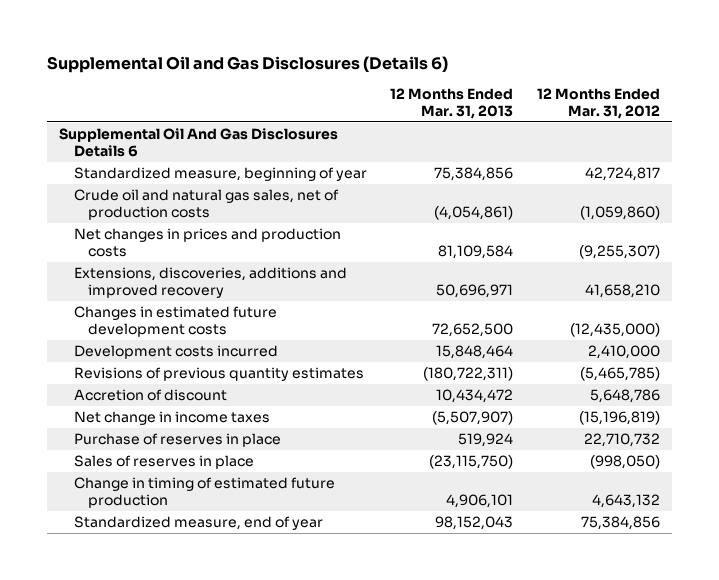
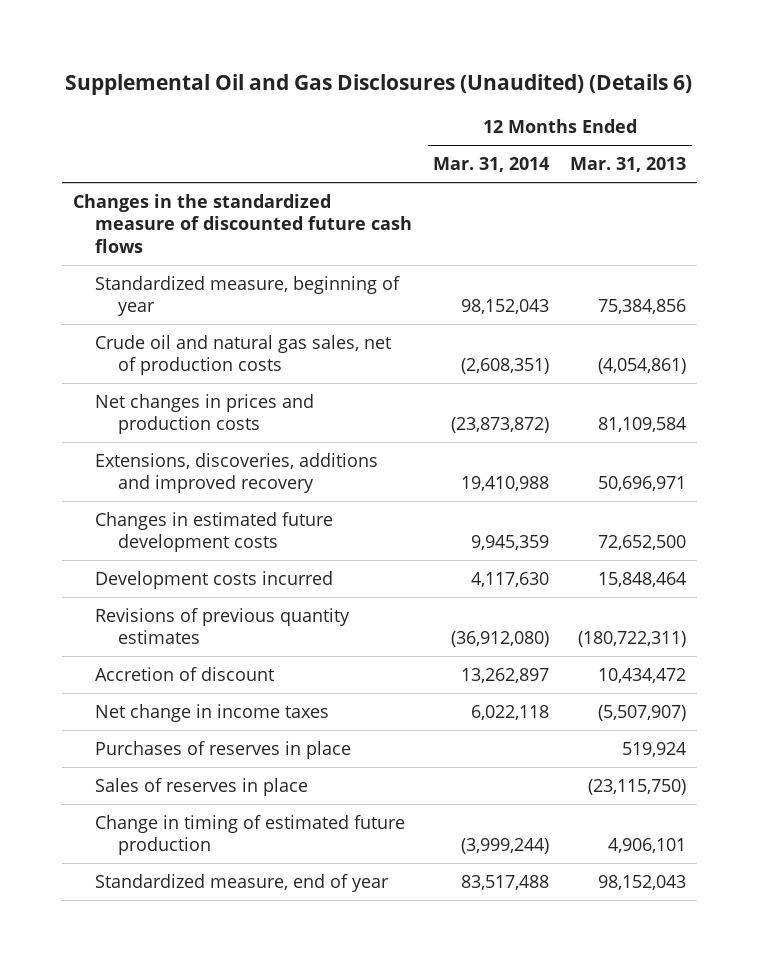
[47,55,449,73] Supplemental Oil and Gas Disclosures (Details 6) -> [65,74,693,96] Supplemental Oil and Gas Disclosures (Unaudited) (Details 6)
[537,87,661,119] 12 Months Ended Mar. 31, 2012 -> none
none -> [433,157,550,173] Mar. 31, 2014
[59,128,339,158] Supplemental Oil And Gas Disclosures Details 6 -> none
none -> [72,193,413,253] Changes in the standardized measure of discounted future cash flows
[73,433,281,448] Purchase of reserves in place -> [95,740,352,759] Purchases of reserves in place

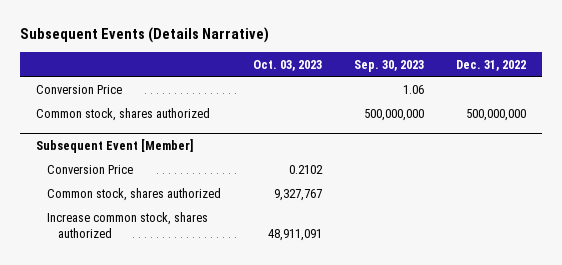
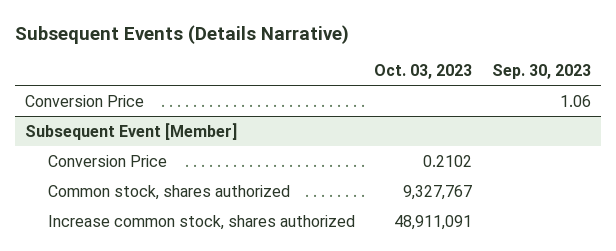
[455,59,526,71] Dec. 31, 2022 -> none
[35,107,210,121] Common stock, shares authorized -> none

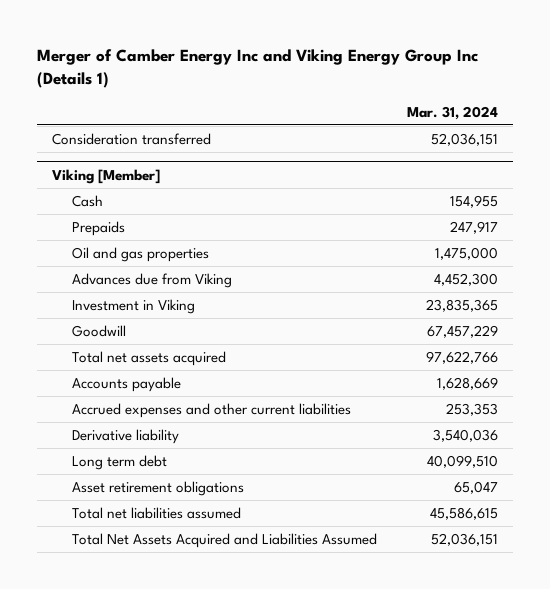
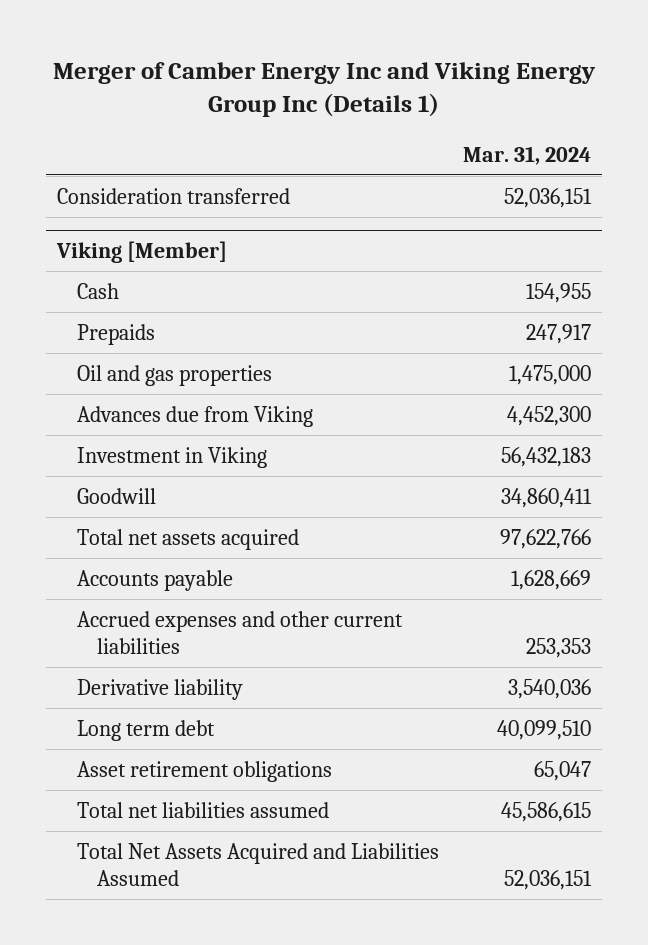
[425,298,498,312] 23,835,365 -> [500,446,591,467] 56,432,183
[426,324,498,338] 67,457,229 -> [500,487,592,508] 34,860,411

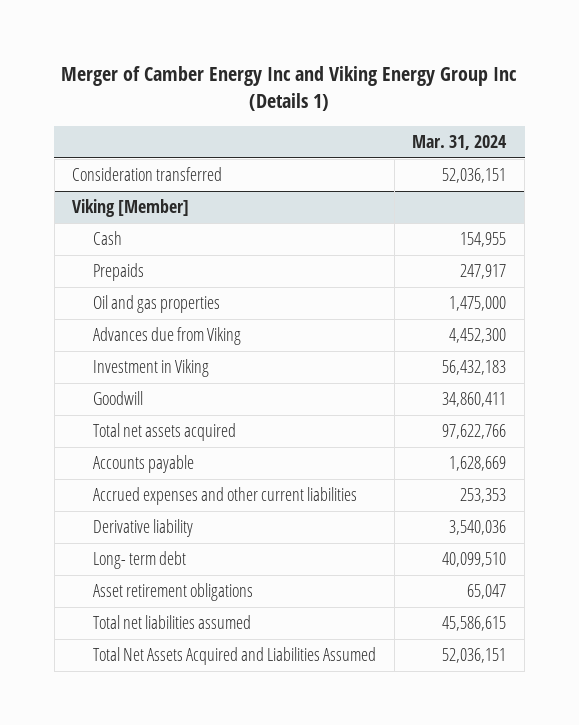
[77,719,216,741] Long term debt -> [93,551,187,570] Long- term debt

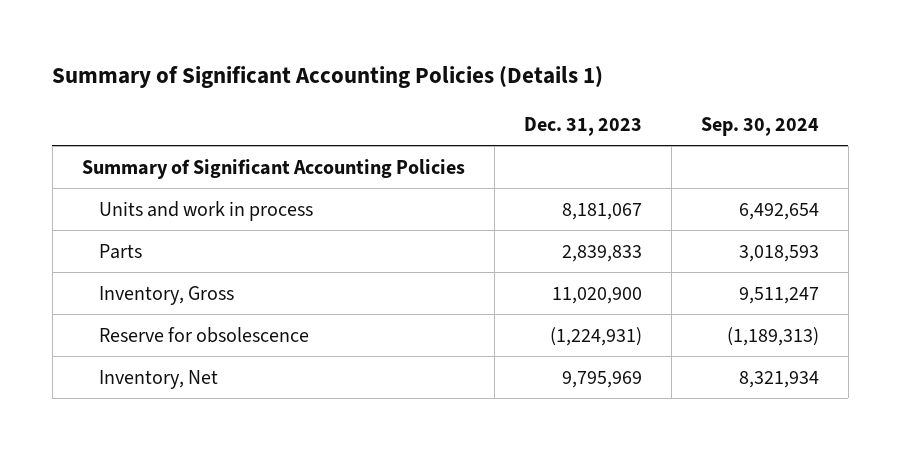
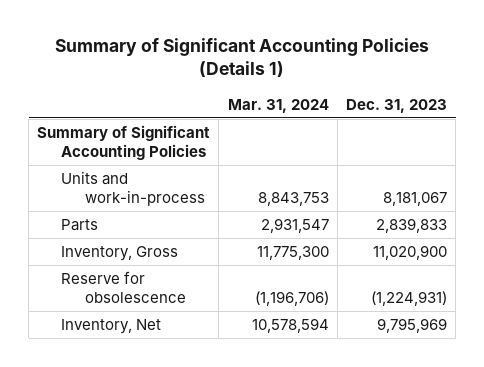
[700,117,819,137] Sep. 30, 2024 -> none
none -> [227,98,329,113] Mar. 31, 2024
[99,200,314,221] Units and work in process -> [61,171,205,206] Units and work-in-process

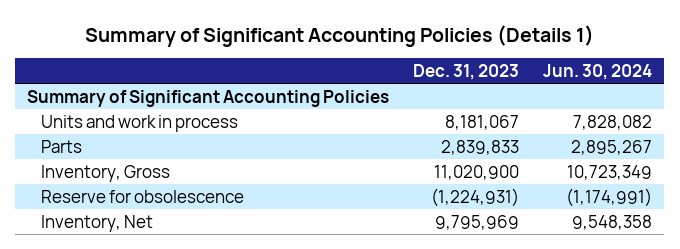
[227,98,329,113] Mar. 31, 2024 -> none
none -> [543,63,653,80] Jun. 30, 2024
[61,171,205,206] Units and work-in-process -> [41,114,239,132] Units and work in process

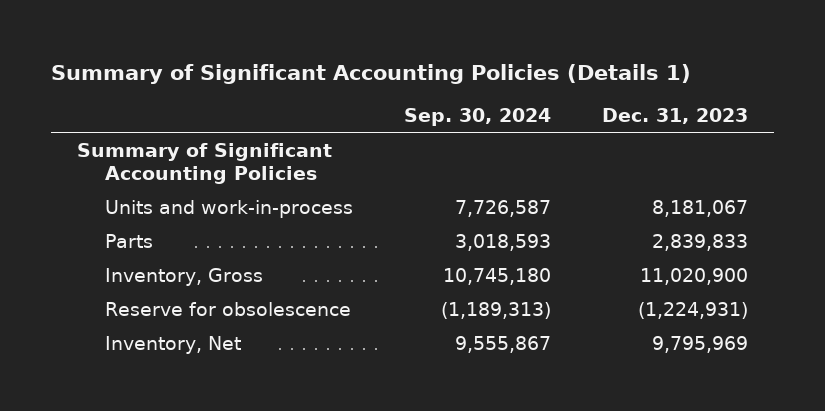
[543,63,653,80] Jun. 30, 2024 -> none
none -> [404,107,552,126] Sep. 30, 2024
[41,114,239,132] Units and work in process -> [105,199,354,218] Units and work-in-process

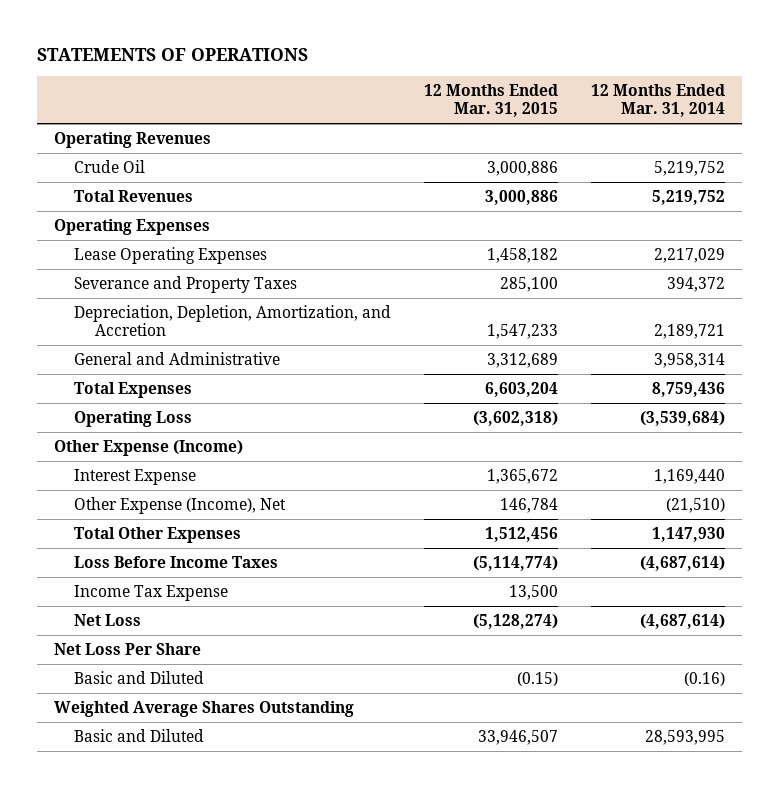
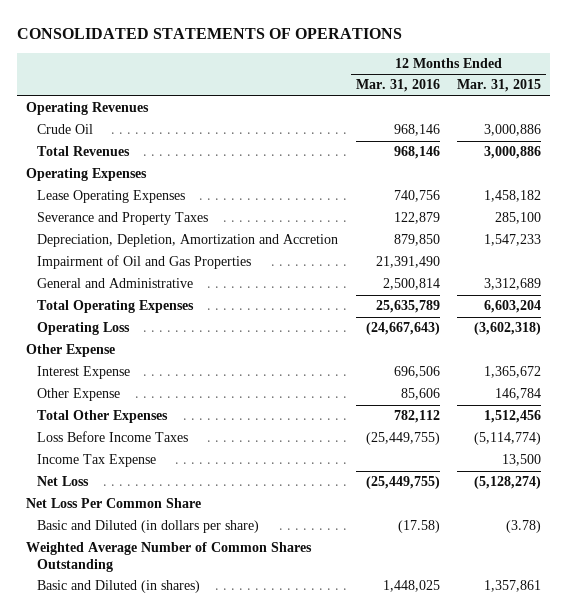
[37,48,309,62] STATEMENTS OF OPERATIONS -> [16,27,402,39] CONSOLIDATED STATEMENTS OF OPERATIONS
[591,84,726,118] 12 Months Ended Mar. 31, 2014 -> none
none -> [355,79,440,93] Mar. 31, 2016
[74,304,392,336] Depreciation, Depletion, Amortization, and Accretion -> [37,234,339,248] Depreciation, Depletion, Amortization and Accretion
none -> [37,255,252,270] Impairment of Oil and Gas Properties
[74,381,193,398] Total Expenses -> [37,300,195,314] Total Operating Expenses
[53,439,243,456] Other Expense (Income) -> [25,344,115,358] Other Expense
[74,496,287,514] Other Expense (Income), Net -> [37,388,121,402] Other Expense
[53,642,201,655] Net Loss Per Share -> [25,498,201,509] Net Loss Per Common Share
[74,670,205,684] Basic and Diluted -> [37,520,260,534] Basic and Diluted (in dollars per share)
[517,671,559,686] (0.15) -> [506,520,542,534] (3.78)
[53,700,354,717] Weighted Average Shares Outstanding -> [25,542,312,572] Weighted Average Number of Common Shares Outstanding
[74,728,205,742] Basic and Diluted -> [37,580,201,594] Basic and Diluted (in shares)
[478,729,559,745] 33,946,507 -> [484,580,542,593] 1,357,861

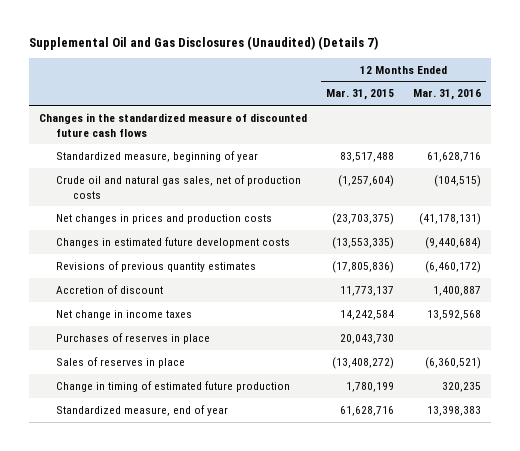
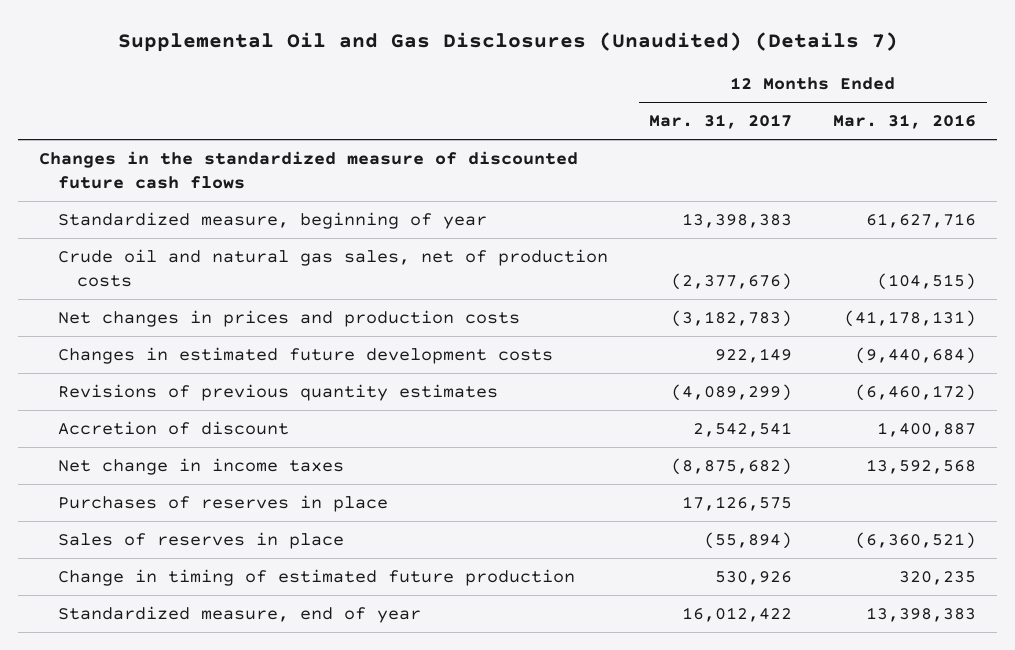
[326,89,395,101] Mar. 31, 2015 -> none
none -> [649,114,793,130] Mar. 31, 2017
[427,151,482,162] 61,628,716 -> [866,212,977,228] 61,627,716

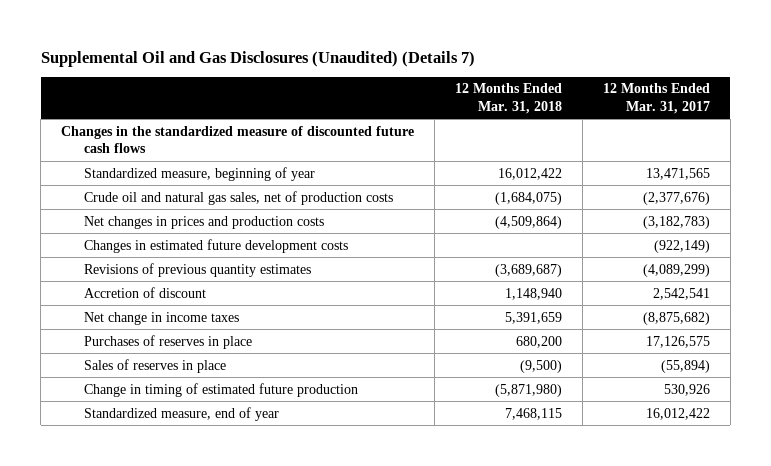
[833,114,977,130] Mar. 31, 2016 -> none
none -> [454,83,562,115] 12 Months Ended Mar. 31, 2018
[682,212,793,228] 13,398,383 -> [645,167,710,180] 13,471,565
[715,347,793,363] 922,149 -> [653,239,710,253] (922,149)

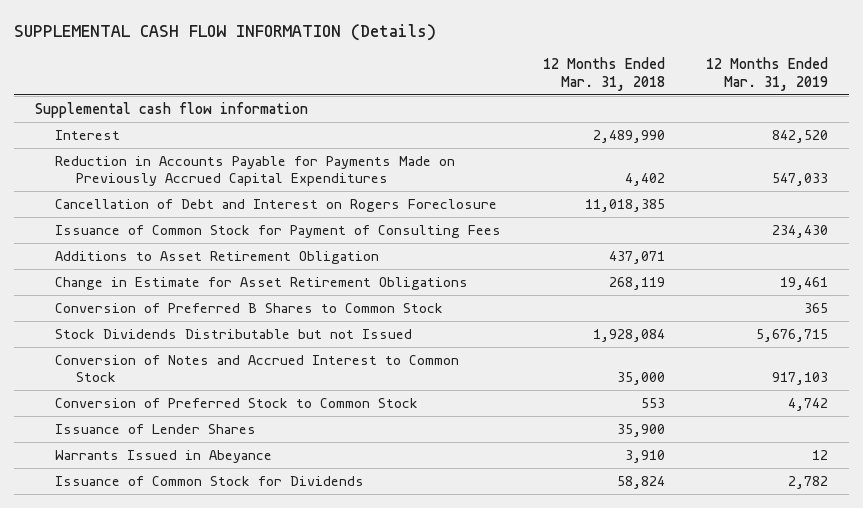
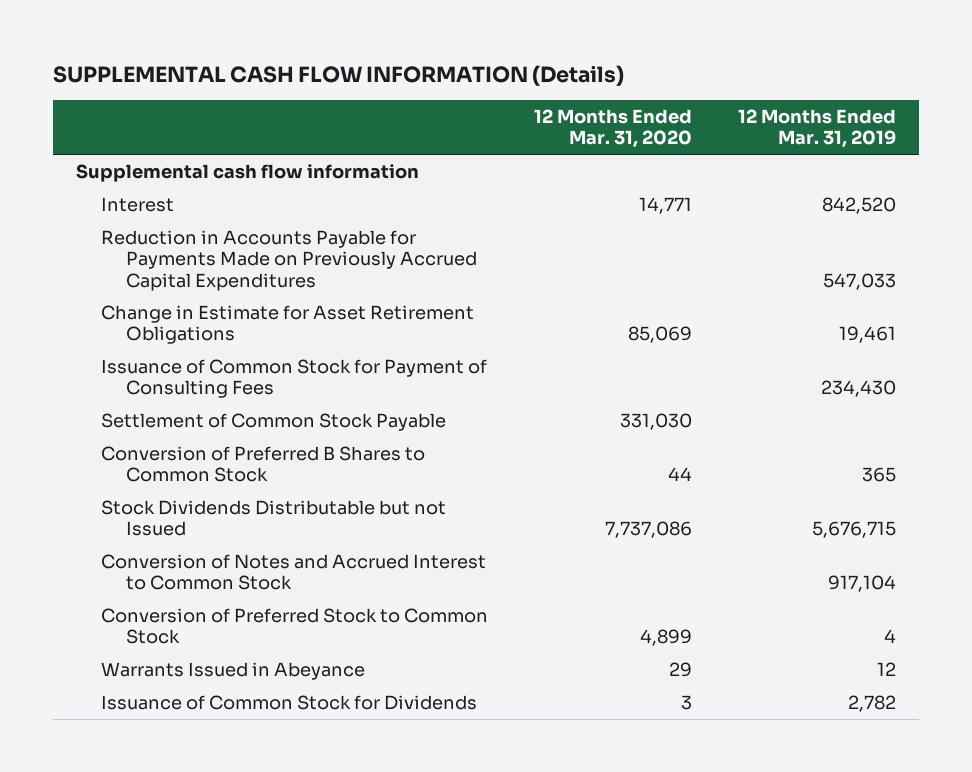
[542,57,665,91] 12 Months Ended Mar. 31, 2018 -> none
none -> [533,108,692,149] 12 Months Ended Mar. 31, 2020
[55,198,498,212] Cancellation of Debt and Interest on Rogers Foreclosure -> none
[55,250,380,264] Additions to Asset Retirement Obligation -> none
[55,224,502,238] Issuance of Common Stock for Payment of Consulting Fees -> [101,359,488,399] Issuance of Common Stock for Payment of Consulting Fees
none -> [101,413,447,432] Settlement of Common Stock Payable
[55,423,257,434] Issuance of Lender Shares -> none
[772,372,829,386] 917,103 -> [827,575,896,593] 917,104
[788,397,829,411] 4,742 -> [883,629,896,644] 4

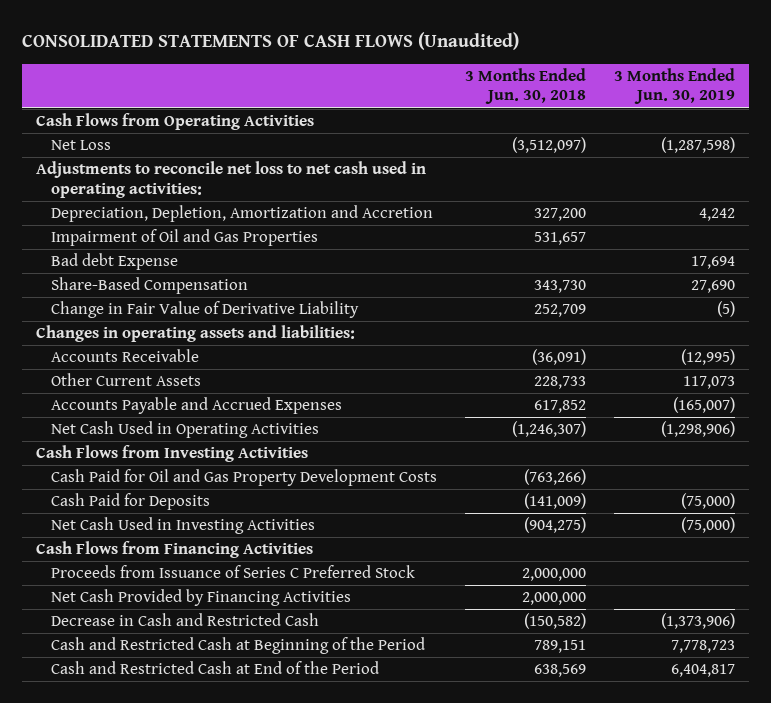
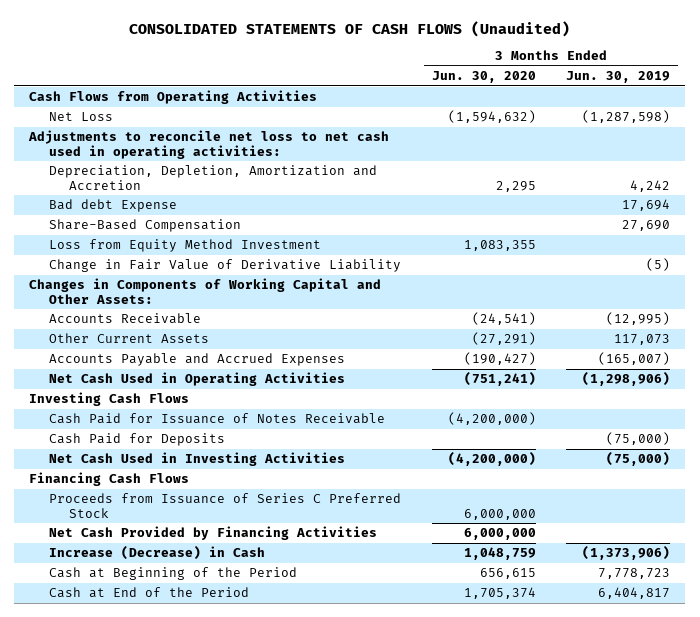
[465,67,587,105] 3 Months Ended Jun. 30, 2018 -> none
none -> [431,71,536,84] Jun. 30, 2020
[51,229,319,247] Impairment of Oil and Gas Properties -> none
none -> [49,239,322,253] Loss from Equity Method Investment
[36,325,356,343] Changes in operating assets and liabilities: -> [29,278,382,304] Changes in Components of Working Capital and Other Assets:
[51,469,438,487] Cash Paid for Oil and Gas Property Development Costs -> none
[36,445,309,463] Cash Flows from Investing Activities -> [29,392,190,407] Investing Cash Flows
none -> [49,413,386,425] Cash Paid for Issuance of Notes Receivable
[36,541,314,559] Cash Flows from Financing Activities -> [29,472,190,487] Financing Cash Flows
[51,613,320,627] Decrease in Cash and Restricted Cash -> [49,546,266,561] Increase (Decrease) in Cash
[51,637,426,655] Cash and Restricted Cash at Beginning of the Period -> [49,567,298,581] Cash at Beginning of the Period
[51,661,380,675] Cash and Restricted Cash at End of the Period -> [49,587,250,599] Cash at End of the Period

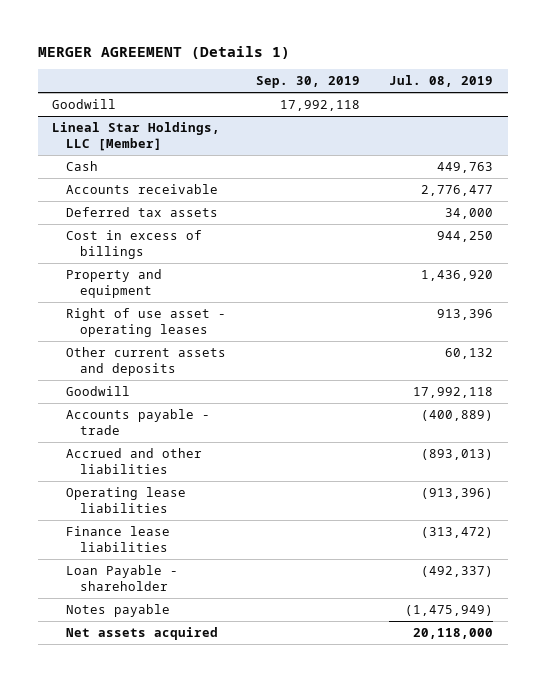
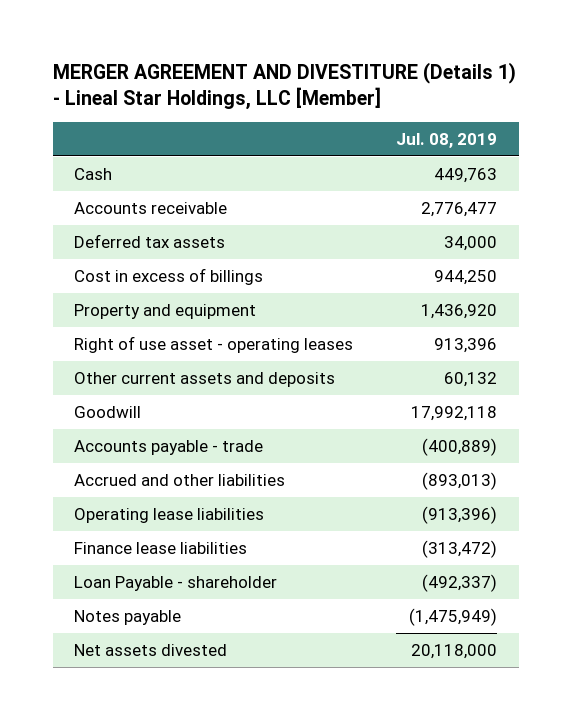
[37,45,290,59] MERGER AGREEMENT (Details 1) -> [52,61,516,111] MERGER AGREEMENT AND DIVESTITURE (Details 1) - Lineal Star Holdings, LLC [Member]
[255,76,360,89] Sep. 30, 2019 -> none
[52,98,117,109] Goodwill -> none
[52,121,221,151] Lineal Star Holdings, LLC [Member] -> none
[66,626,219,640] Net assets acquired -> [74,643,228,656] Net assets divested

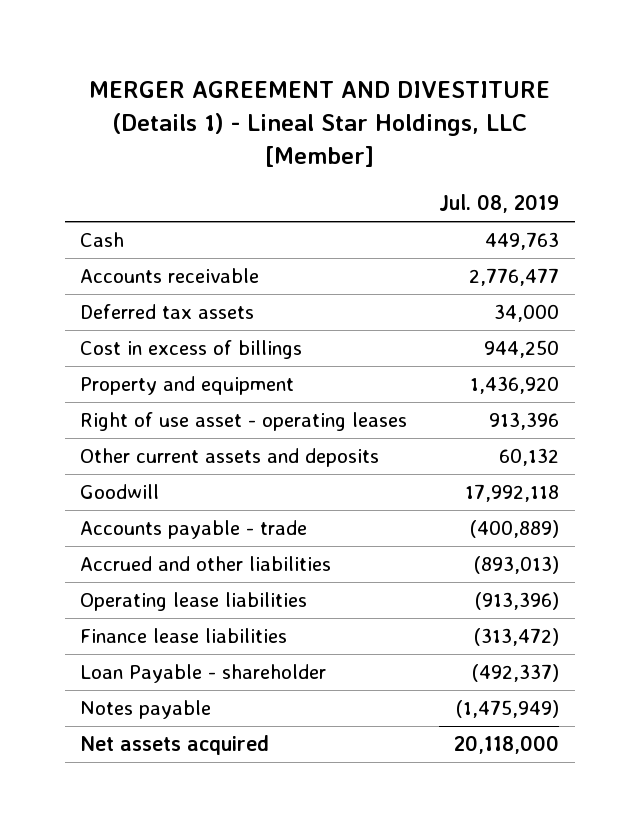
[74,643,228,656] Net assets divested -> [80,735,270,756] Net assets acquired

